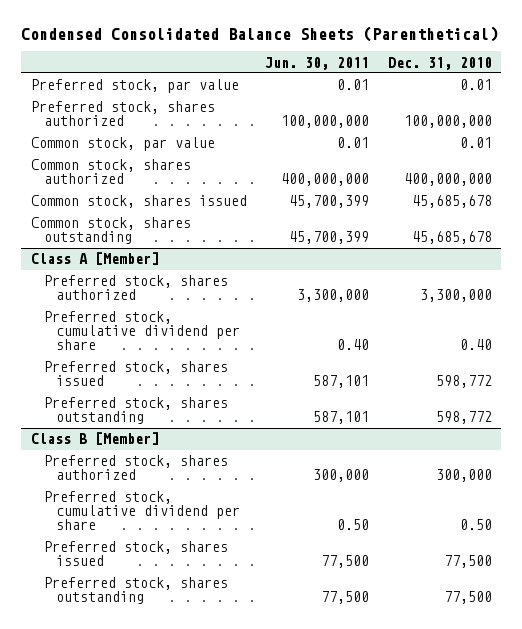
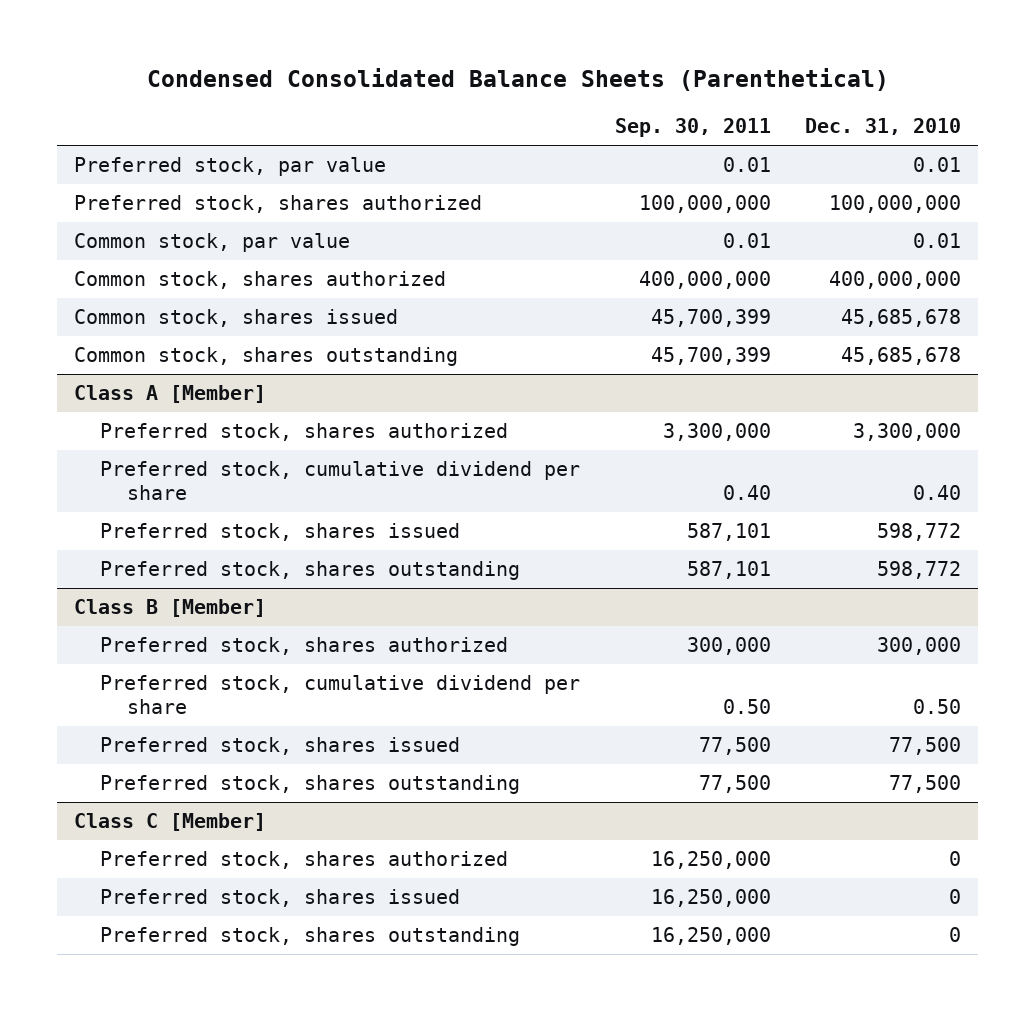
[265,56,370,70] Jun. 30, 2011 -> none
none -> [614,117,771,137] Sep. 30, 2011
none -> [74,813,267,832] Class C [Member]
none -> [100,851,509,870] Preferred stock, shares authorized
none -> [100,889,461,908] Preferred stock, shares issued
none -> [100,927,521,947] Preferred stock, shares outstanding

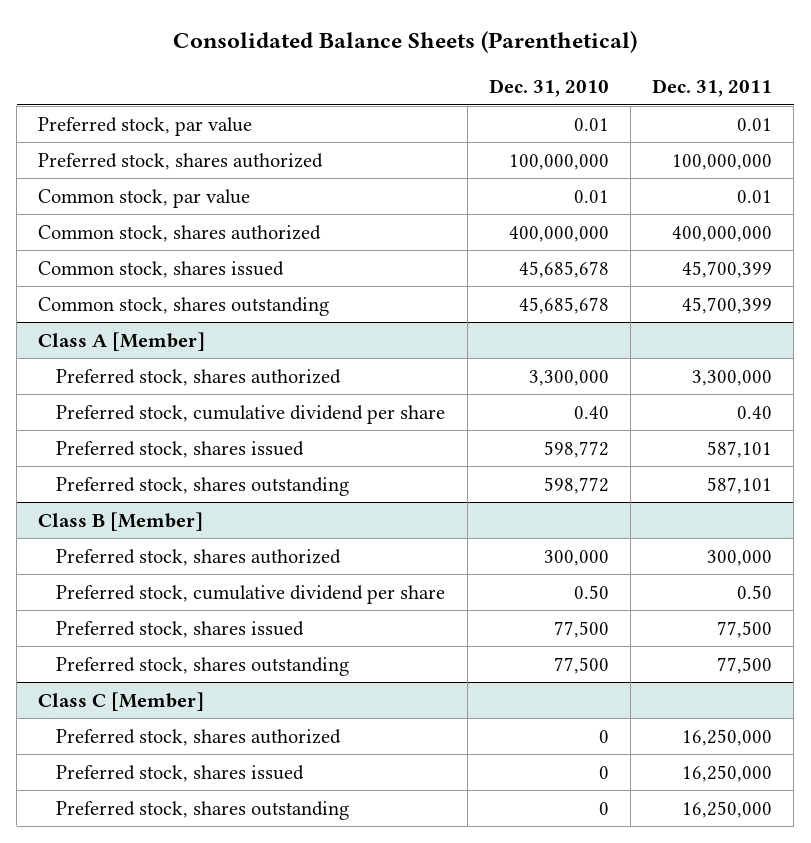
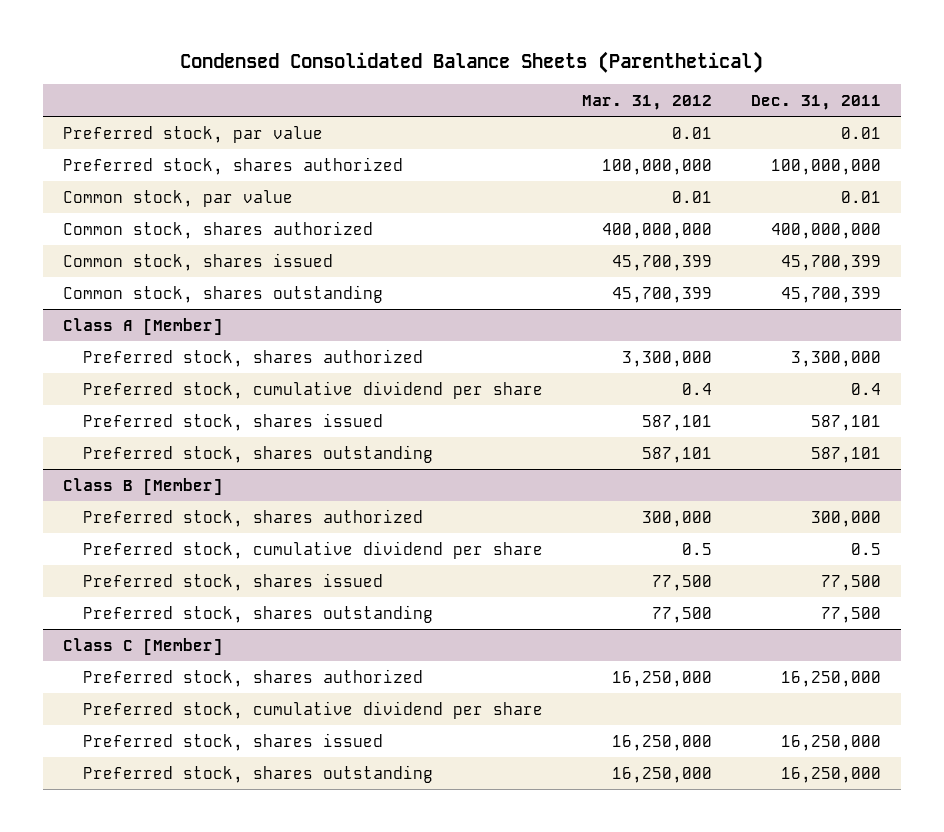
[173,31,638,54] Consolidated Balance Sheets (Parenthetical) -> [180,51,764,74] Condensed Consolidated Balance Sheets (Parenthetical)
[488,79,609,98] Dec. 31, 2010 -> none
none -> [582,94,713,110] Mar. 31, 2012
[737,405,773,419] 0.40 -> [851,382,882,395] 0.4
[737,584,773,599] 0.50 -> [851,542,882,555] 0.5
none -> [82,700,543,719] Preferred stock, cumulative dividend per share

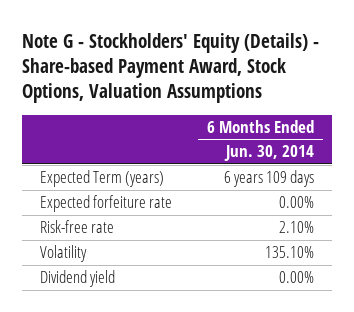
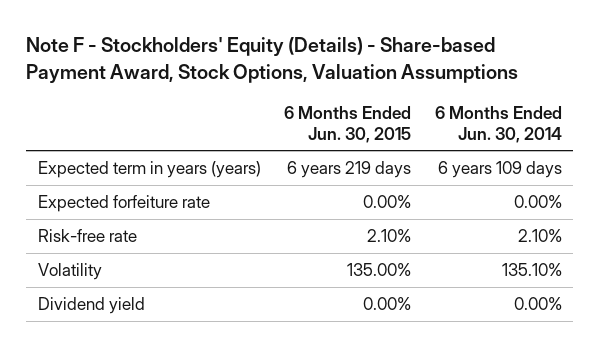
[22,32,320,104] Note G - Stockholders' Equity (Details) - Share-based Payment Award, Stock Options, Valuation Assumptions -> [25,37,518,83] Note F - Stockholders' Equity (Details) - Share-based Payment Award, Stock Options, Valuation Assumptions
none -> [284,106,412,143] 6 Months Ended Jun. 30, 2015
[40,170,165,188] Expected Term (years) -> [37,160,261,178] Expected term in years (years)

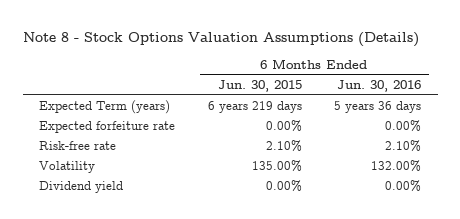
[25,37,518,83] Note F - Stockholders' Equity (Details) - Share-based Payment Award, Stock Options, Valuation Assumptions -> [22,32,419,48] Note 8 - Stock Options Valuation Assumptions (Details)
[434,106,562,143] 6 Months Ended Jun. 30, 2014 -> none
none -> [337,80,422,93] Jun. 30, 2016
[37,160,261,178] Expected term in years (years) -> [39,100,171,115] Expected Term (years)

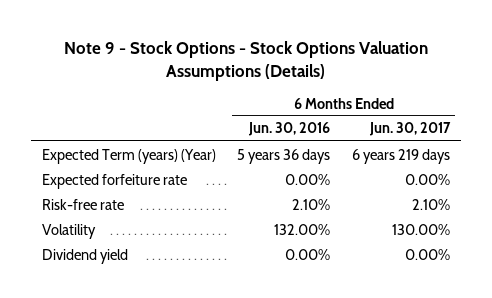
[22,32,419,48] Note 8 - Stock Options Valuation Assumptions (Details) -> [63,40,428,81] Note 9 - Stock Options - Stock Options Valuation Assumptions (Details)
[217,80,302,93] Jun. 30, 2015 -> none
none -> [368,122,451,137] Jun. 30, 2017
[39,100,171,115] Expected Term (years) -> [41,148,216,164] Expected Term (years) (Year)

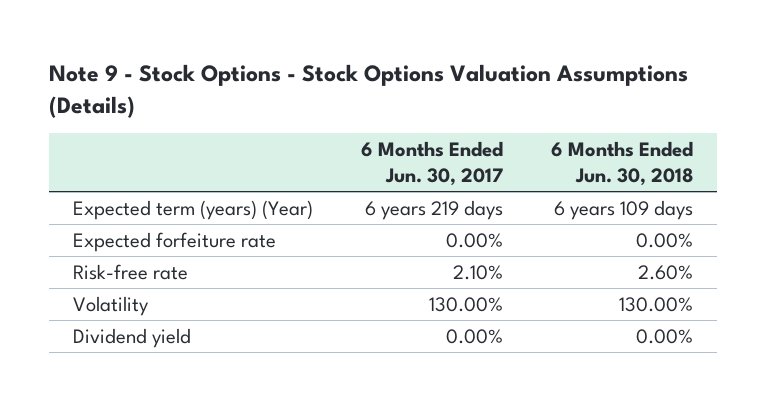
[248,122,331,137] Jun. 30, 2016 -> none
none -> [551,140,694,187] 6 Months Ended Jun. 30, 2018
[41,148,216,164] Expected Term (years) (Year) -> [73,199,314,220] Expected term (years) (Year)

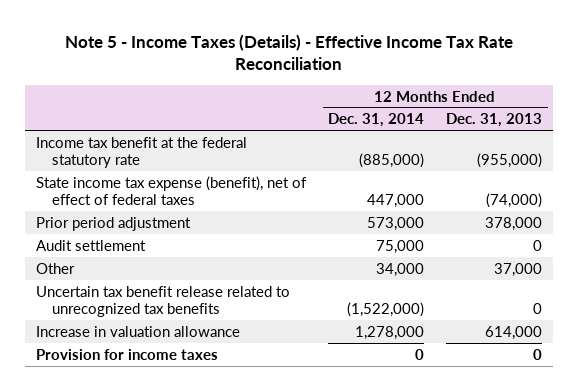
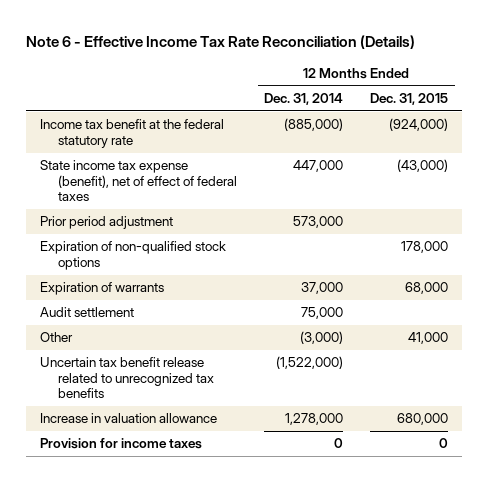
[65,33,514,71] Note 5 - Income Taxes (Details) - Effective Income Tax Rate Reconciliation -> [26,34,416,49] Note 6 - Effective Income Tax Rate Reconciliation (Details)
[446,113,543,128] Dec. 31, 2013 -> none
none -> [370,92,449,105] Dec. 31, 2015
none -> [39,241,226,270] Expiration of non-qualified stock options
none -> [39,282,164,296] Expiration of warrants
[376,262,425,277] 34,000 -> [300,331,344,345] (3,000)

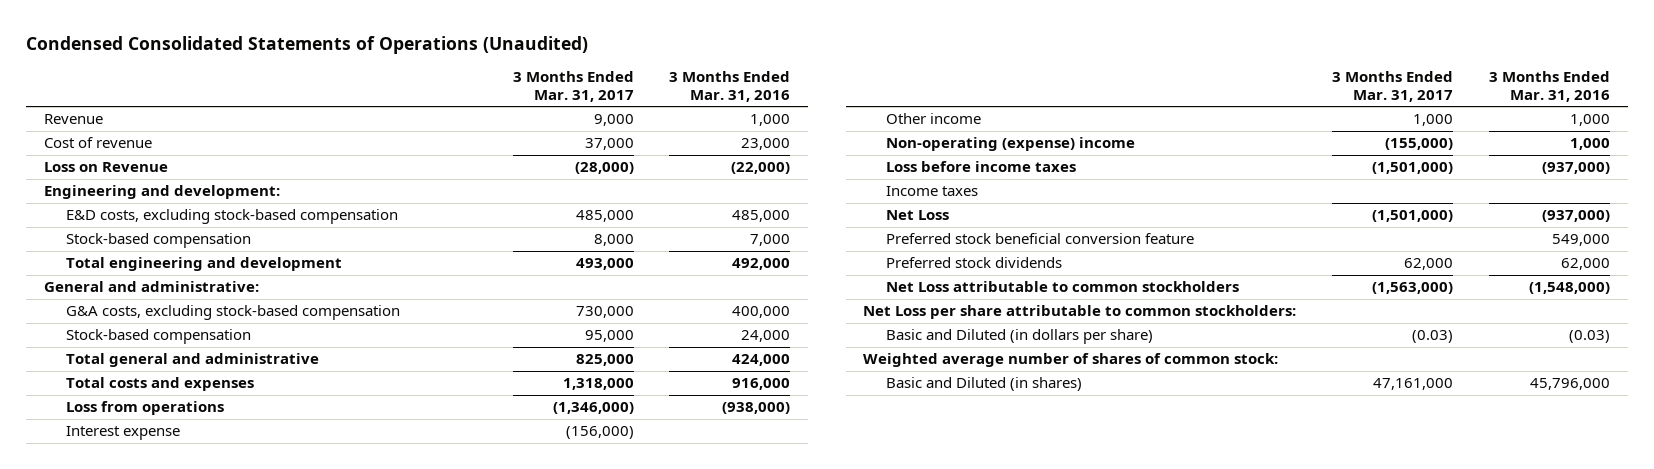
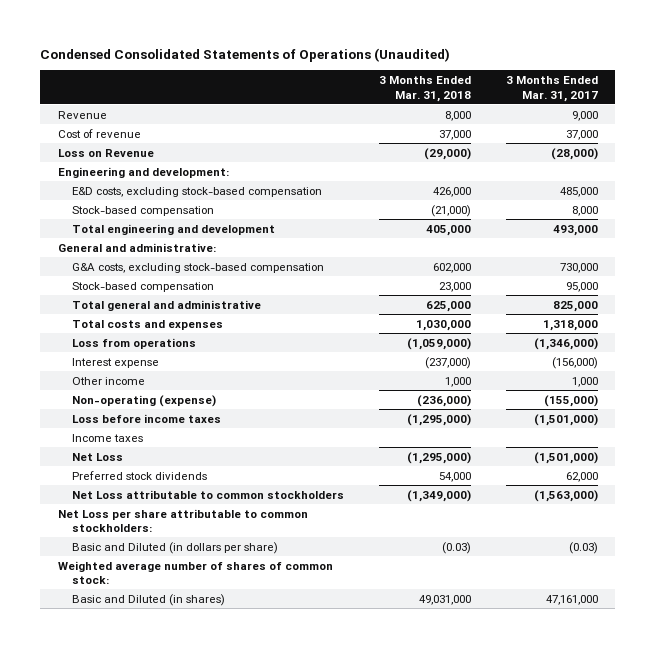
[669,70,791,102] 3 Months Ended Mar. 31, 2016 -> none
none -> [378,75,471,102] 3 Months Ended Mar. 31, 2018
[885,137,1135,152] Non-operating (expense) income -> [72,394,217,407] Non-operating (expense)
[885,233,1194,245] Preferred stock beneficial conversion feature -> none

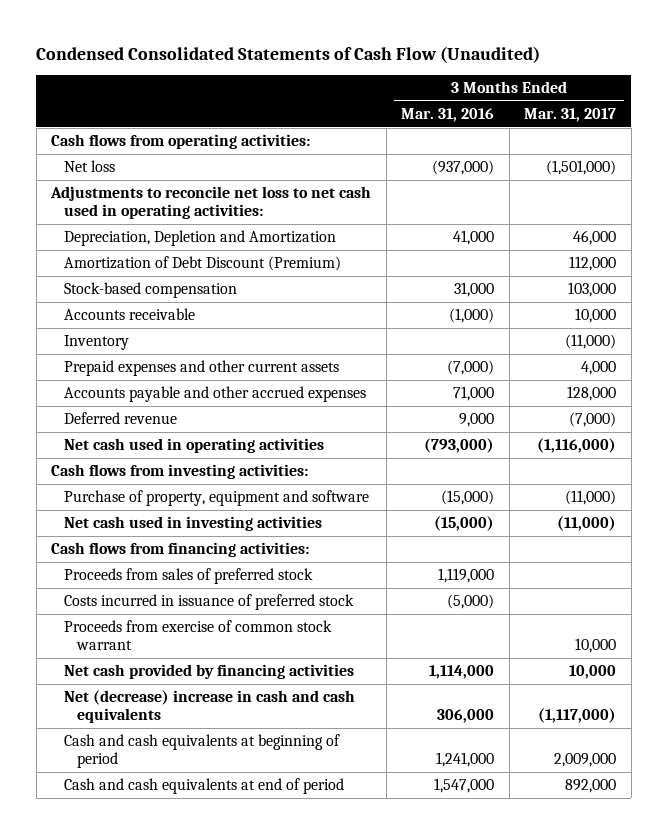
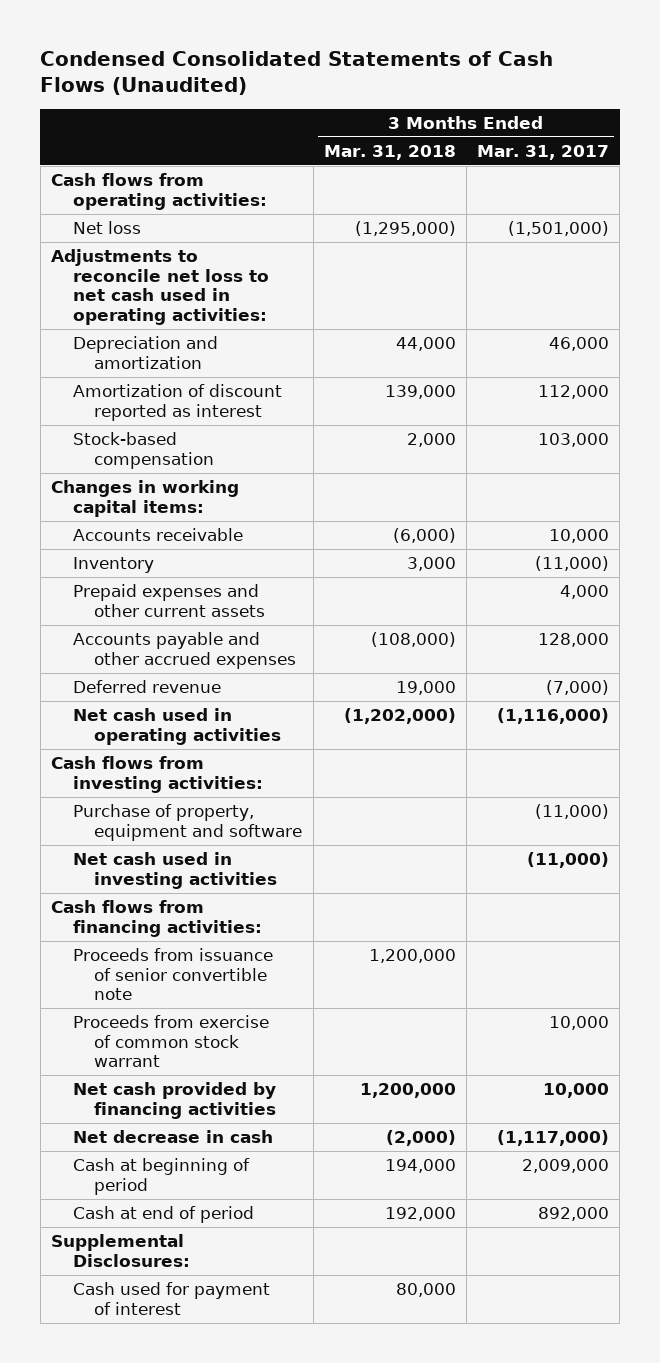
[36,45,541,63] Condensed Consolidated Statements of Cash Flow (Unaudited) -> [40,51,554,96] Condensed Consolidated Statements of Cash Flows (Unaudited)
[401,108,495,123] Mar. 31, 2016 -> none
none -> [323,144,456,160] Mar. 31, 2018
[64,230,337,247] Depreciation, Depletion and Amortization -> [72,336,218,369] Depreciation and amortization
[64,256,342,272] Amortization of Debt Discount (Premium) -> [72,384,282,421] Amortization of discount reported as interest
none -> [50,480,239,517] Changes in working capital items:
[64,568,314,585] Proceeds from sales of preferred stock -> none
[64,594,355,611] Costs incurred in issuance of preferred stock -> none
none -> [72,948,273,1001] Proceeds from issuance of senior convertible note
[64,690,356,724] Net (decrease) increase in cash and cash equivalents -> [72,1130,273,1144] Net decrease in cash
[64,734,341,769] Cash and cash equivalents at beginning of period -> [72,1158,250,1195] Cash at beginning of period
[64,778,345,795] Cash and cash equivalents at end of period -> [72,1206,254,1224] Cash at end of period
none -> [50,1234,190,1267] Supplemental Disclosures:
none -> [72,1282,270,1315] Cash used for payment of interest

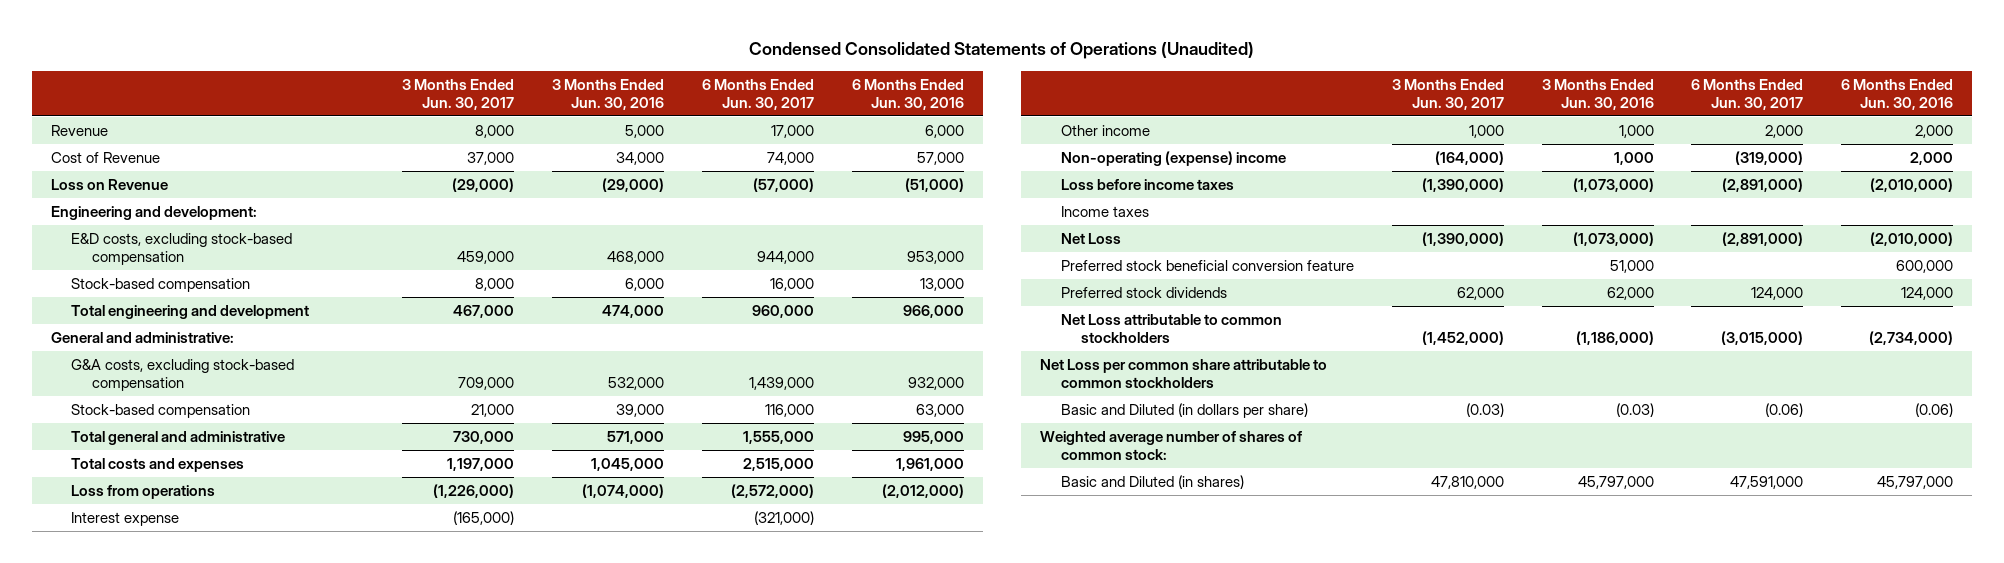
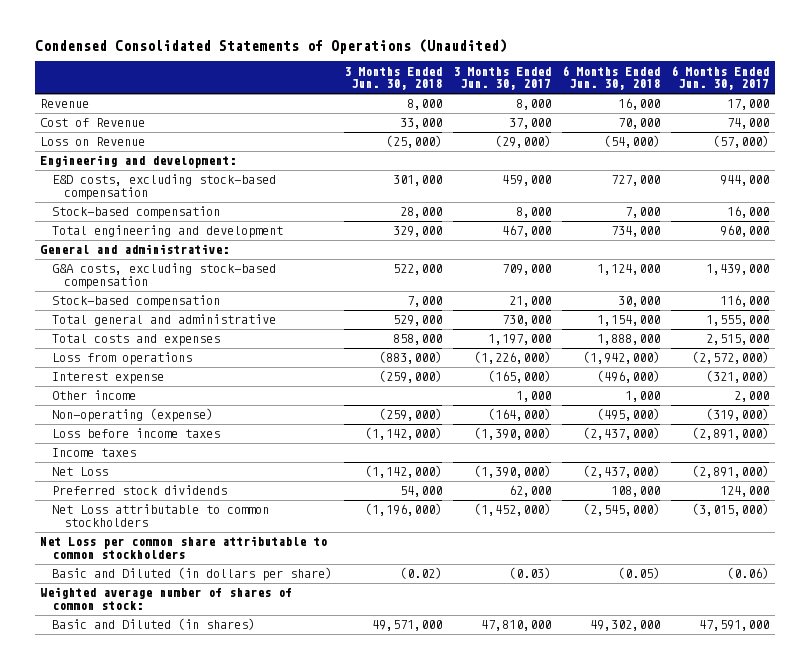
[552,78,665,110] 3 Months Ended Jun. 30, 2016 -> none
[852,78,965,110] 6 Months Ended Jun. 30, 2016 -> none
none -> [343,66,442,91] 3 Months Ended Jun. 30, 2018
none -> [562,65,661,91] 6 Months Ended Jun. 30, 2018
[1060,151,1286,167] Non-operating (expense) income -> [52,408,214,423] Non-operating (expense)
[1060,260,1354,272] Preferred stock beneficial conversion feature -> none

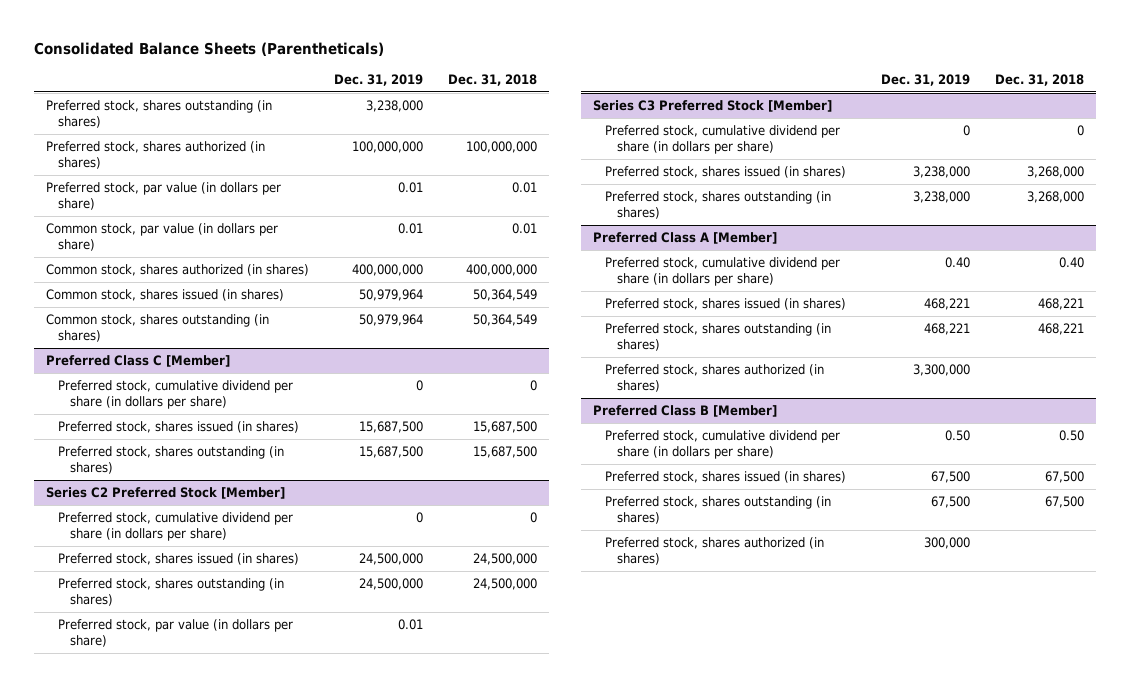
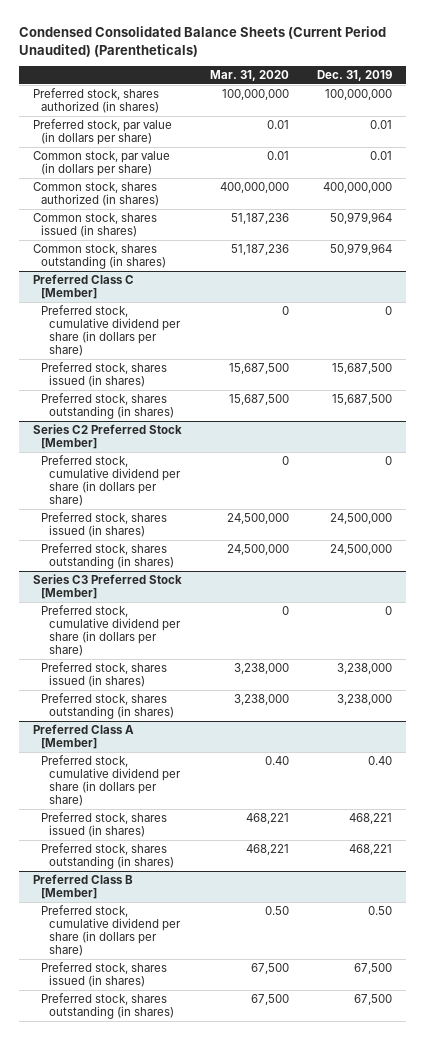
[34,41,385,56] Consolidated Balance Sheets (Parentheticals) -> [19,25,387,57] Condensed Consolidated Balance Sheets (Current Period Unaudited) (Parentheticals)
[447,73,537,86] Dec. 31, 2018 -> none
none -> [210,69,290,81] Mar. 31, 2020
[46,100,273,129] Preferred stock, shares outstanding (in shares) -> none
[58,619,294,648] Preferred stock, par value (in dollars per share) -> none
[604,364,824,393] Preferred stock, shares authorized (in shares) -> none
[604,537,824,566] Preferred stock, shares authorized (in shares) -> none

